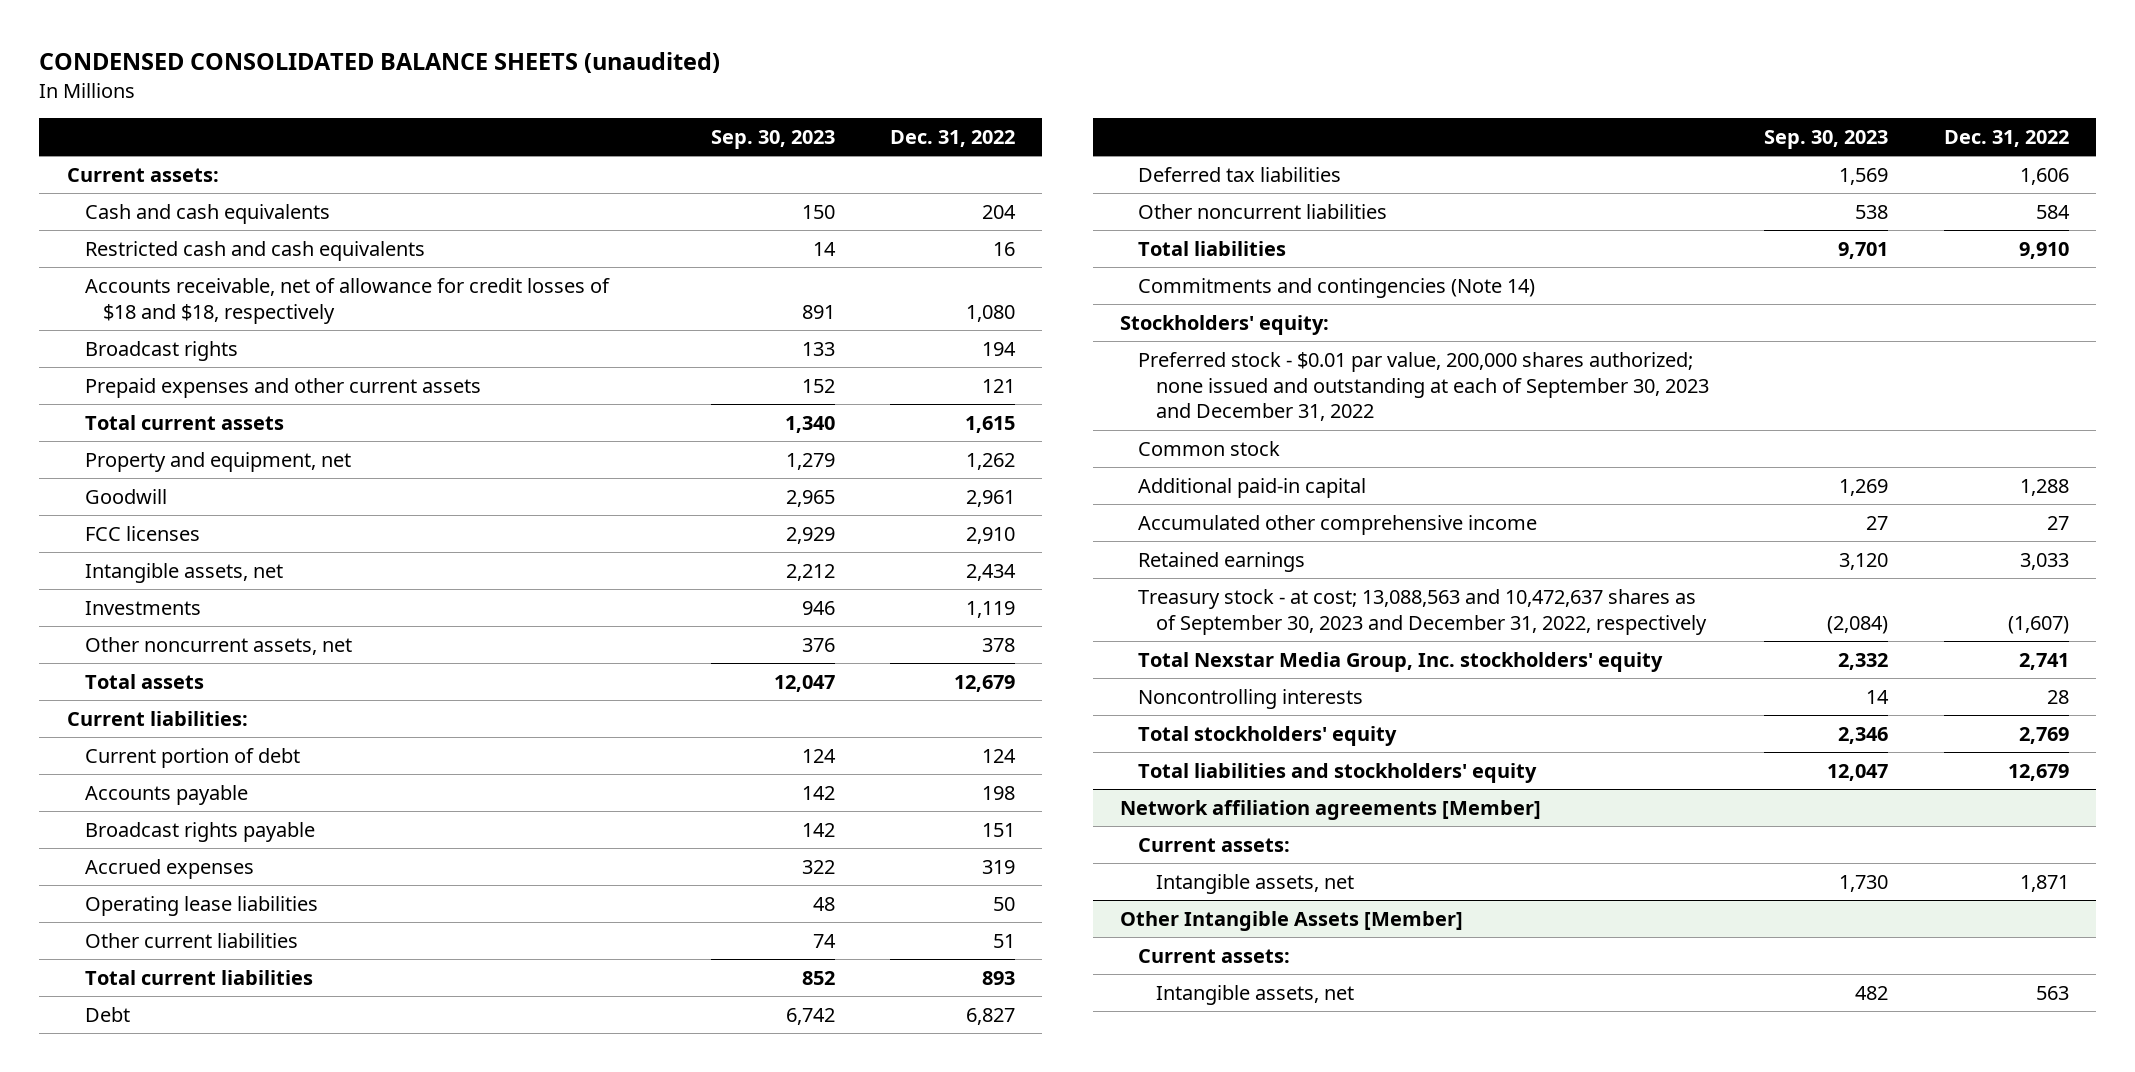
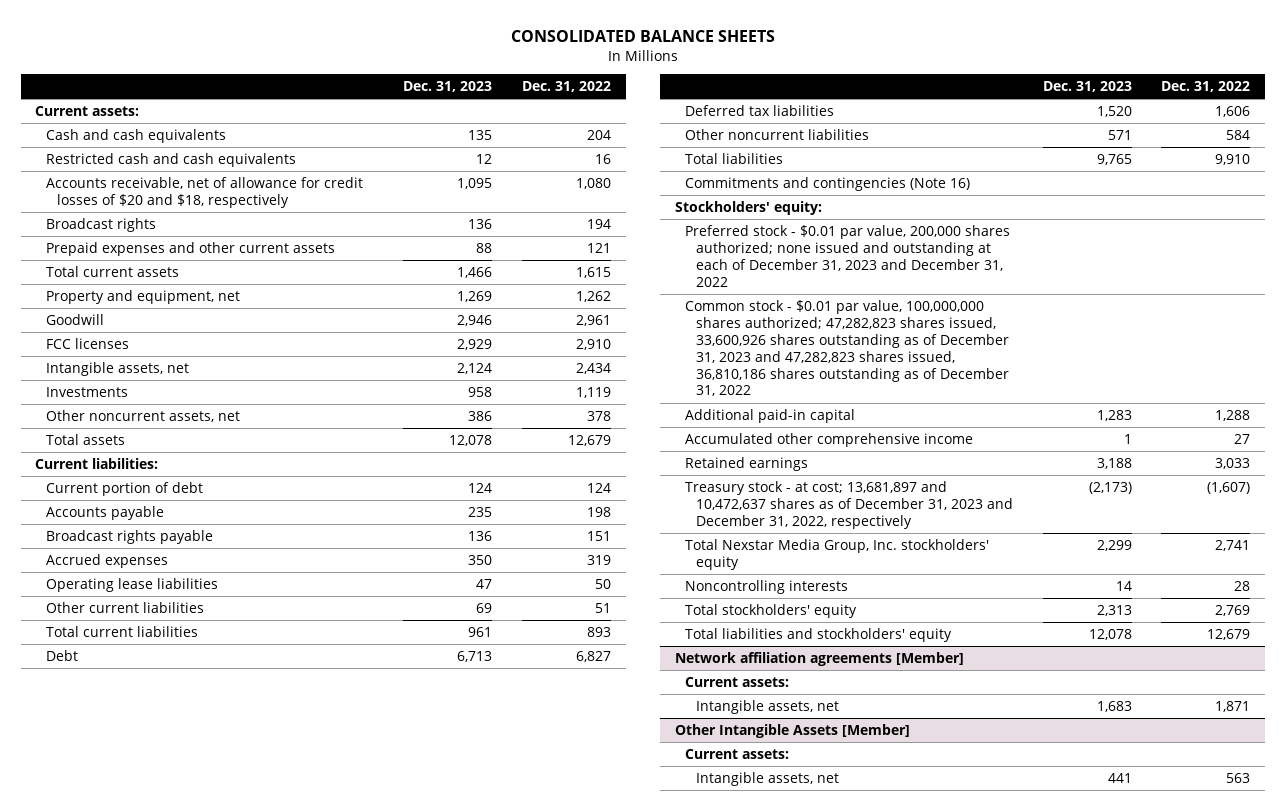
[39,52,721,74] CONDENSED CONSOLIDATED BALANCE SHEETS (unaudited) -> [510,29,775,42] CONSOLIDATED BALANCE SHEETS
[710,129,835,149] Sep. 30, 2023 -> none
none -> [403,81,493,93] Dec. 31, 2023
[84,277,610,324] Accounts receivable, net of allowance for credit losses of $18 and $18, respectively -> [46,176,364,208] Accounts receivable, net of allowance for credit losses of $20 and $18, respectively
[1138,277,1536,298] Commitments and contingencies (Note 14) -> [685,176,971,191] Commitments and contingencies (Note 16)
[1138,351,1710,422] Preferred stock - $0.01 par value, 200,000 shares authorized; none issued and outstanding at each of September 30, 2023 and December 31, 2022 -> [685,224,1011,287] Preferred stock - $0.01 par value, 200,000 shares authorized; none issued and outstanding at each of December 31, 2023 and December 31, 2022
[1138,440,1281,456] Common stock -> [685,299,1010,397] Common stock - $0.01 par value, 100,000,000 shares authorized; 47,282,823 shares issued, 33,600,926 shares outstanding as of December 31, 2023 and 47,282,823 shares issued, 36,810,186 shares outstanding as of December 31, 2022
[1138,588,1708,635] Treasury stock - at cost; 13,088,563 and 10,472,637 shares as of September 30, 2023 and December 31, 2022, respectively -> [685,480,1014,529] Treasury stock - at cost; 13,681,897 and 10,472,637 shares as of December 31, 2023 and December 31, 2022, respectively

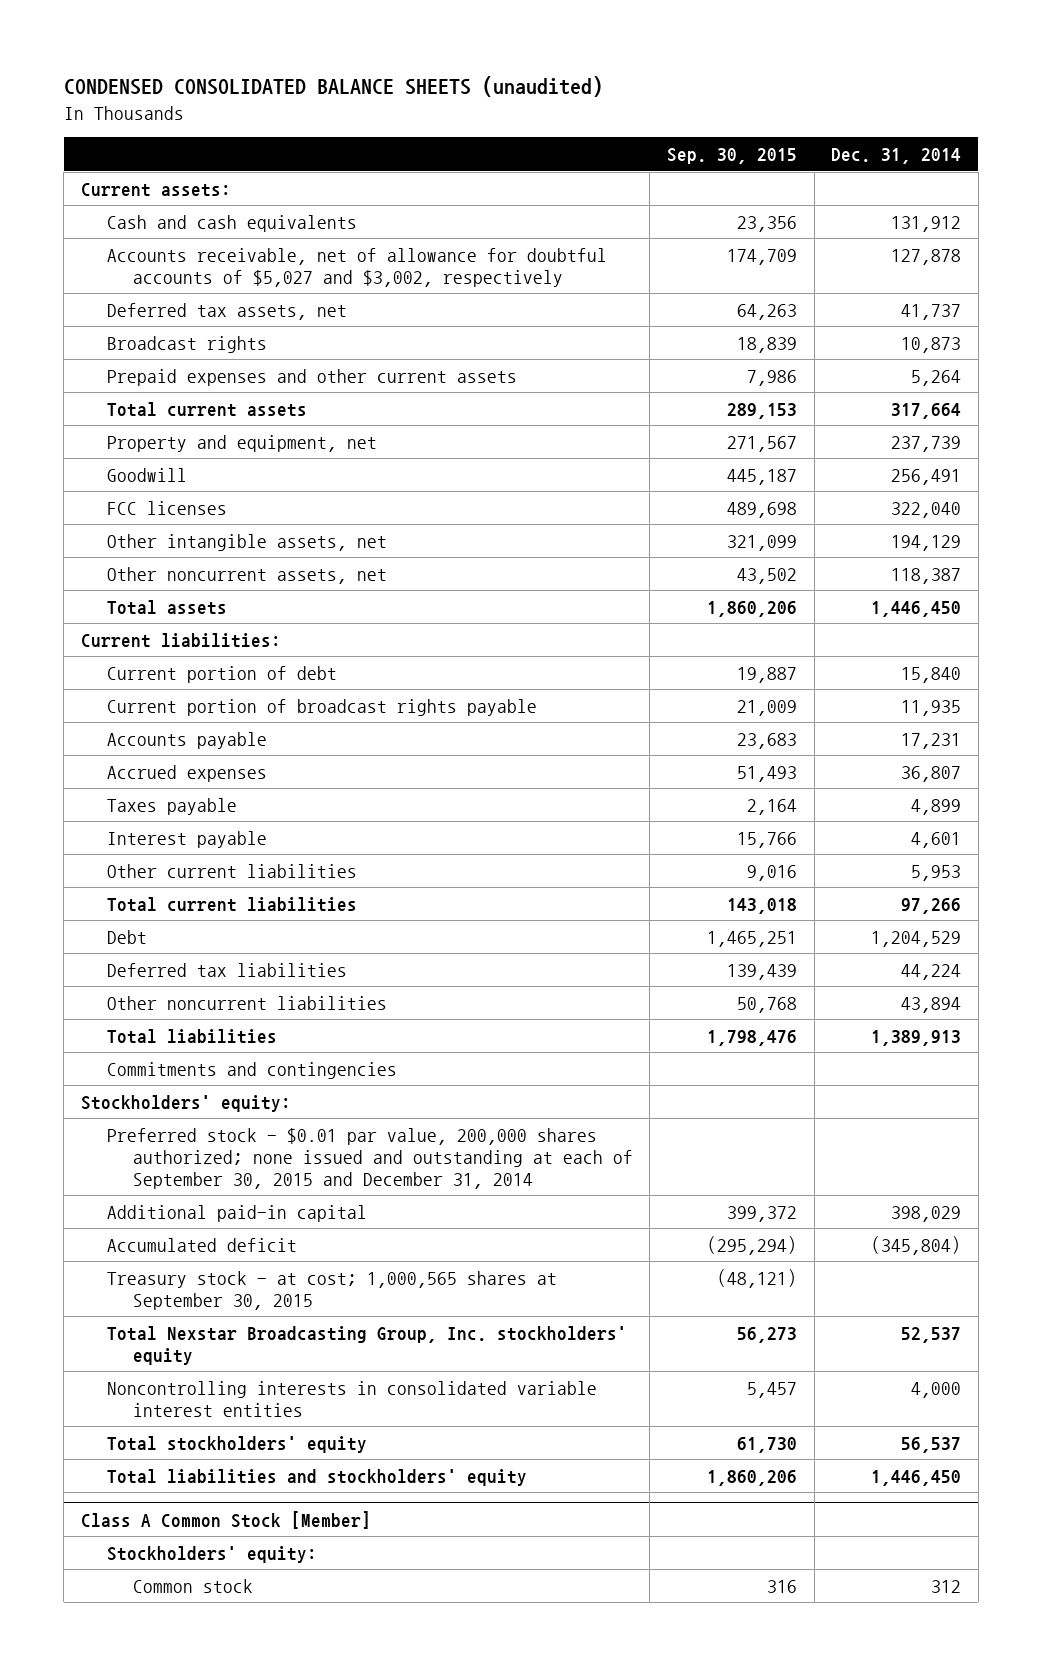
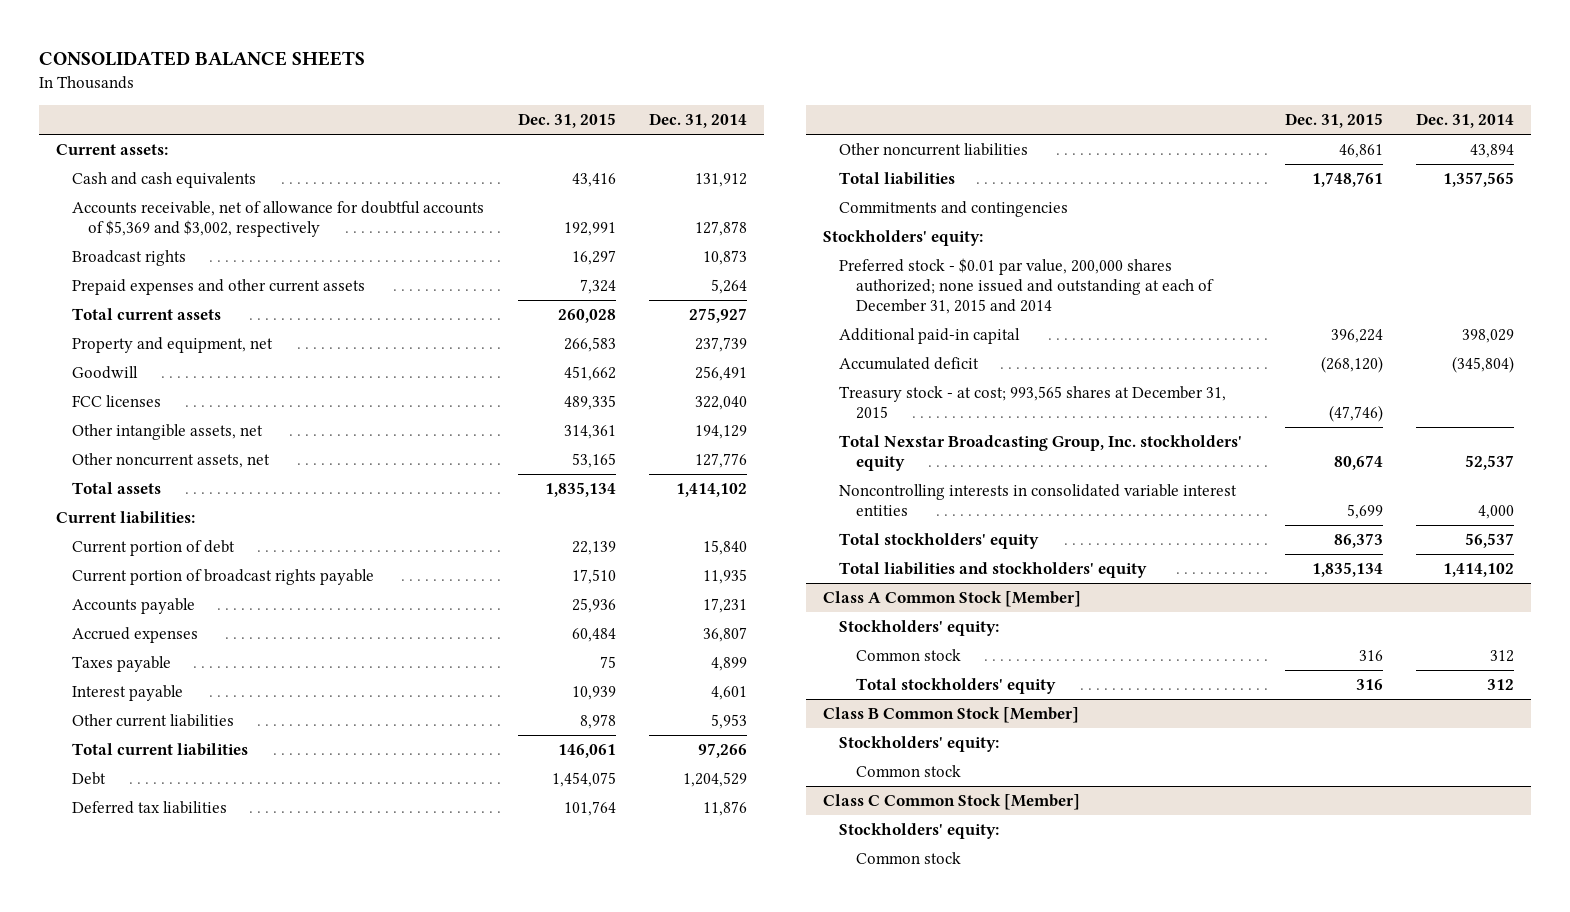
[63,76,603,98] CONDENSED CONSOLIDATED BALANCE SHEETS (unaudited) -> [39,51,366,67] CONSOLIDATED BALANCE SHEETS
[666,148,797,165] Sep. 30, 2015 -> none
none -> [517,113,616,129] Dec. 31, 2015
[106,302,347,320] Deferred tax assets, net -> none
[106,247,607,287] Accounts receivable, net of allowance for doubtful accounts of $5,027 and $3,002, respectively -> [72,200,485,237] Accounts receivable, net of allowance for doubtful accounts of $5,369 and $3,002, respectively
[891,402,962,419] 317,664 -> [689,307,748,323] 275,927
[891,567,962,584] 118,387 -> [695,452,748,468] 127,776
[871,600,962,617] 1,446,450 -> [676,482,748,497] 1,414,102
[901,963,962,980] 44,224 -> [703,800,748,816] 11,876
[871,1029,962,1046] 1,389,913 -> [1443,171,1515,187] 1,357,565
[106,1127,633,1189] Preferred stock - $0.01 par value, 200,000 shares authorized; none issued and outstanding at each of September 30, 2015 and December 31, 2014 -> [839,257,1214,314] Preferred stock - $0.01 par value, 200,000 shares authorized; none issued and outstanding at each of December 31, 2015 and 2014
[106,1270,557,1310] Treasury stock - at cost; 1,000,565 shares at September 30, 2015 -> [839,385,1227,419] Treasury stock - at cost; 993,565 shares at December 31, 2015
[871,1469,962,1486] 1,446,450 -> [1443,562,1515,577] 1,414,102
none -> [855,677,1056,694] Total stockholders' equity
none -> [823,706,1080,723] Class B Common Stock [Member]
none -> [839,735,1000,752] Stockholders' equity:
none -> [855,764,961,777] Common stock
none -> [823,793,1081,810] Class C Common Stock [Member]
none -> [839,822,1000,839] Stockholders' equity:
none -> [855,851,961,864] Common stock

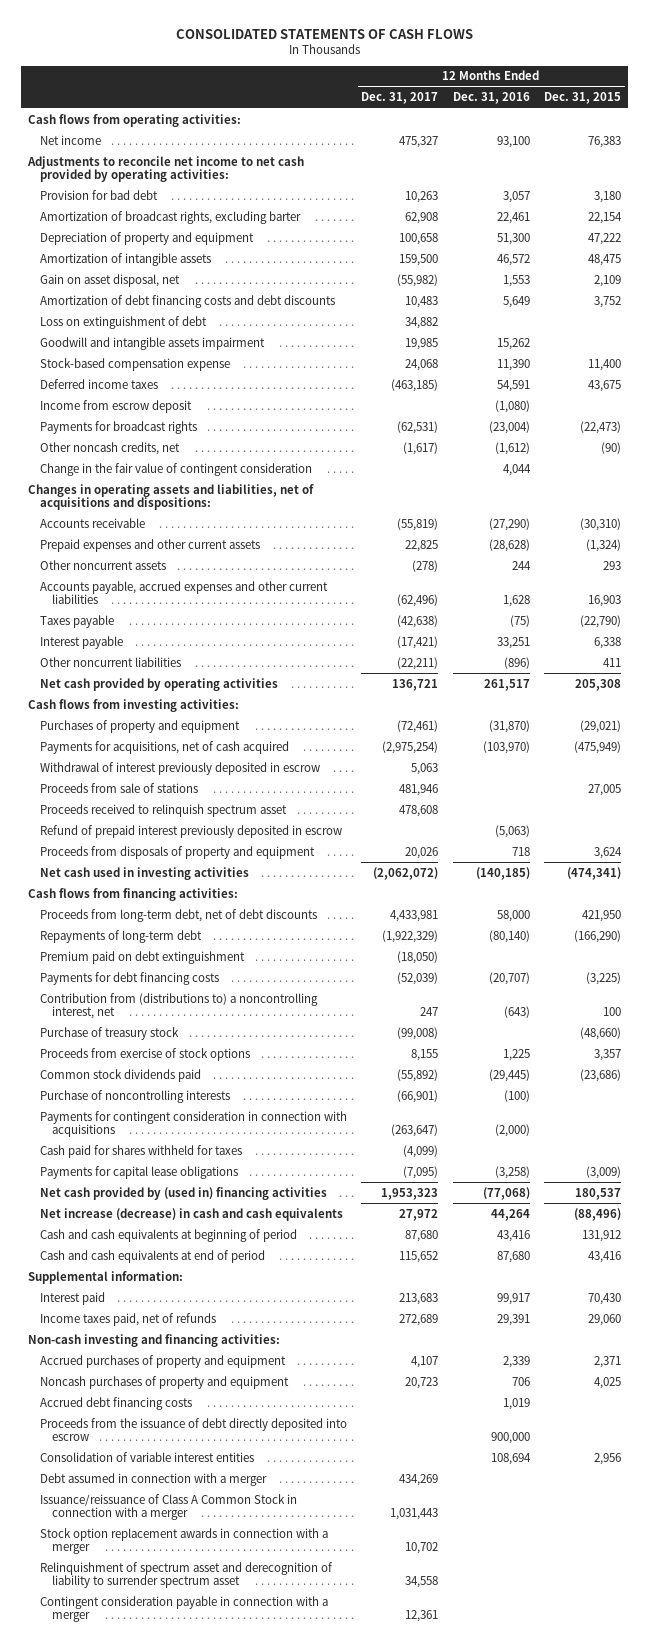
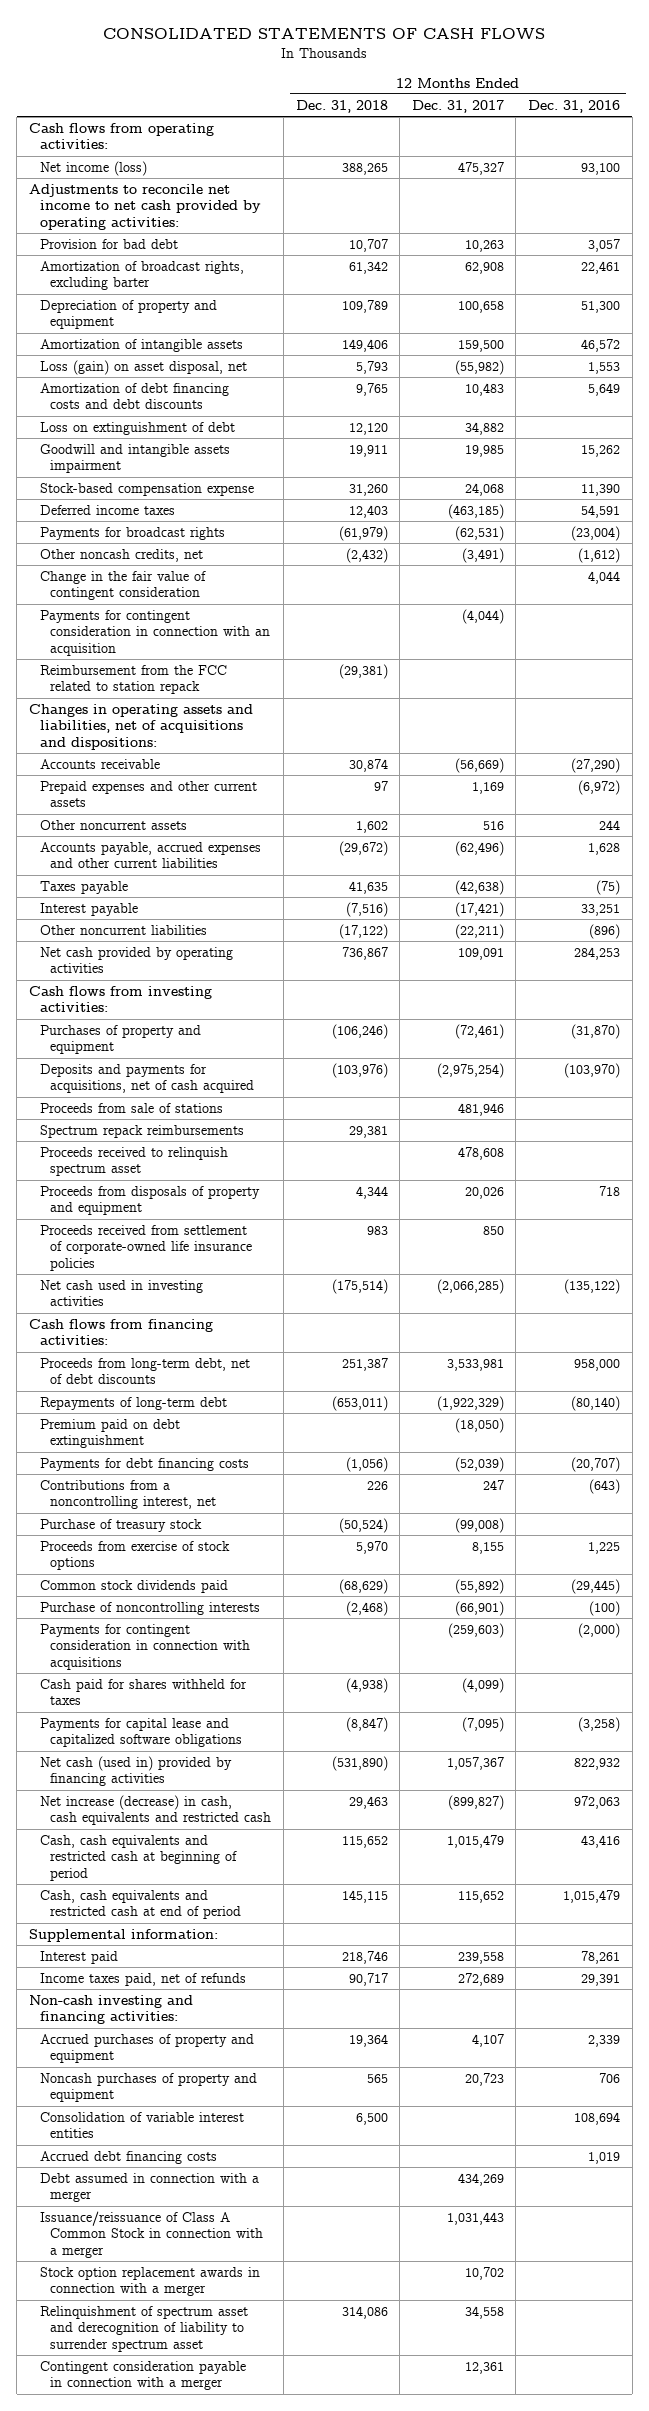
[543,92,621,105] Dec. 31, 2015 -> none
none -> [295,99,388,113] Dec. 31, 2018
[40,134,102,145] Net income -> [39,160,147,176] Net income (loss)
[40,273,181,287] Gain on asset disposal, net -> [39,359,247,375] Loss (gain) on asset disposal, net
[40,399,193,413] Income from escrow deposit -> none
[403,441,439,455] (1,617) -> [461,547,504,563] (3,491)
none -> [39,609,271,656] Payments for contingent consideration in connection with an acquisition
none -> [39,664,227,695] Reimbursement from the FCC related to station repack
[397,517,439,531] (55,819) -> [454,757,504,773] (56,669)
[405,539,439,552] 22,825 -> [471,781,504,794] 1,169
[488,538,530,552] (28,628) -> [577,779,620,795] (6,972)
[412,559,439,572] (278) -> [482,820,504,830] 516
[392,678,439,691] 136,721 -> [457,947,504,960] 109,091
[483,678,530,691] 261,517 -> [573,946,620,960] 284,253
[40,761,321,775] Withdrawal of interest previously deposited in escrow -> none
[40,740,290,754] Payments for acquisitions, net of cash acquired -> [39,1063,255,1094] Deposits and payments for acquisitions, net of cash acquired
none -> [39,1124,244,1138] Spectrum repack reimbursements
[40,824,343,838] Refund of prepaid interest previously deposited in escrow -> none
none -> [39,1224,253,1271] Proceeds received from settlement of corporate-owned life insurance policies
[373,866,439,880] (2,062,072) -> [436,1278,504,1294] (2,066,285)
[475,866,530,880] (140,185) -> [563,1278,620,1294] (135,122)
[390,909,439,922] 4,433,981 -> [446,1358,504,1371] 3,533,981
[496,909,530,922] 58,000 -> [573,1358,620,1371] 958,000
[40,992,319,1020] Contribution from (distributions to) a noncontrolling interest, net -> [39,1479,217,1510] Contributions from a noncontrolling interest, net
[391,1124,439,1138] (263,647) -> [447,1622,504,1638] (259,603)
[40,1165,239,1179] Payments for capital lease obligations -> [39,1717,243,1748] Payments for capital lease and capitalized software obligations
[40,1186,328,1200] Net cash provided by (used in) financing activities -> [39,1755,232,1787] Net cash (used in) provided by financing activities
[381,1187,439,1200] 1,953,323 -> [446,1756,504,1770] 1,057,367
[482,1186,530,1200] (77,068) -> [573,1757,620,1770] 822,932
[40,1207,344,1221] Net increase (decrease) in cash and cash equivalents -> [39,1794,272,1826] Net increase (decrease) in cash, cash equivalents and restricted cash
[399,1208,439,1221] 27,972 -> [447,1794,504,1810] (899,827)
[490,1208,530,1221] 44,264 -> [573,1795,620,1809] 972,063
[40,1228,298,1242] Cash and cash equivalents at beginning of period -> [39,1834,238,1881] Cash, cash equivalents and restricted cash at beginning of period
[405,1229,439,1242] 87,680 -> [446,1834,504,1848] 1,015,479
[40,1249,266,1263] Cash and cash equivalents at end of period -> [39,1889,242,1920] Cash, cash equivalents and restricted cash at end of period
[496,1250,530,1263] 87,680 -> [562,1889,620,1903] 1,015,479
[399,1292,439,1305] 213,683 -> [457,1951,504,1964] 239,558
[496,1292,530,1305] 99,917 -> [580,1950,620,1964] 78,261
[40,1417,348,1442] Proceeds from the issuance of debt directly deposited into escrow -> none
[40,1396,193,1410] Accrued debt financing costs -> [39,2150,217,2164] Accrued debt financing costs

